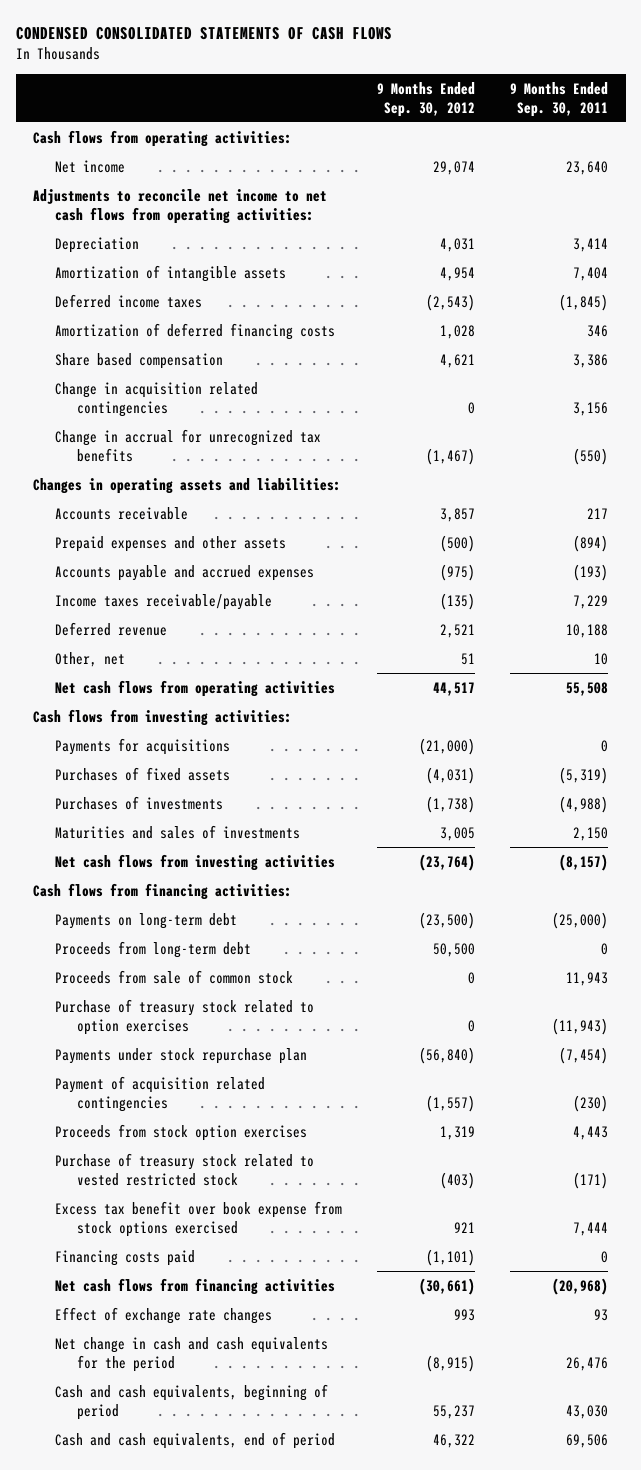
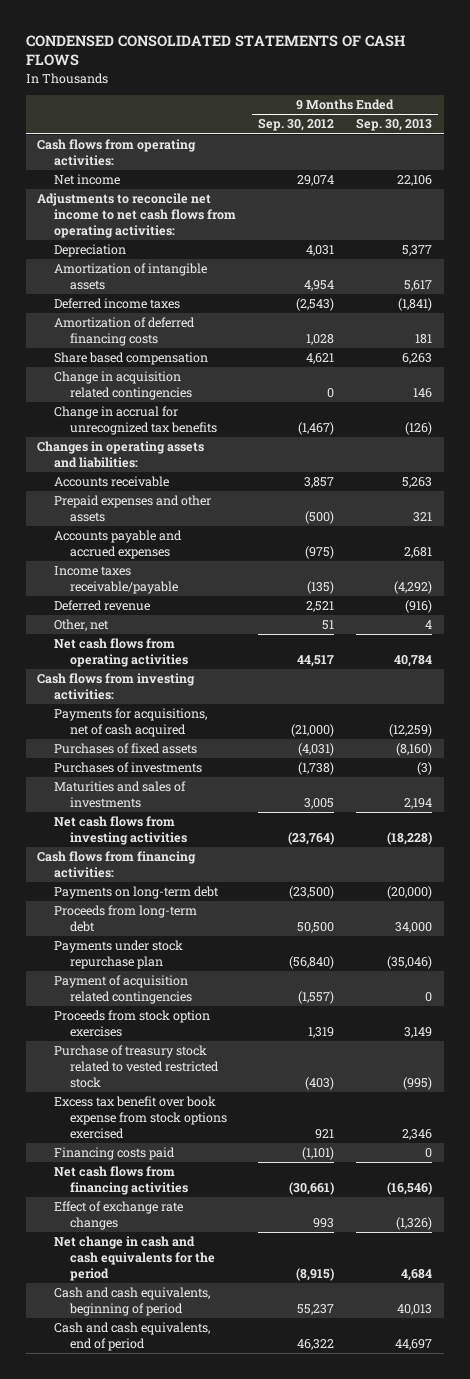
[510,81,609,117] 9 Months Ended Sep. 30, 2011 -> none
none -> [356,118,433,132] Sep. 30, 2013
[55,737,231,755] Payments for acquisitions -> [53,708,207,738] Payments for acquisitions, net of cash acquired
[55,969,294,984] Proceeds from sale of common stock -> none
[55,998,315,1035] Purchase of treasury stock related to option exercises -> none

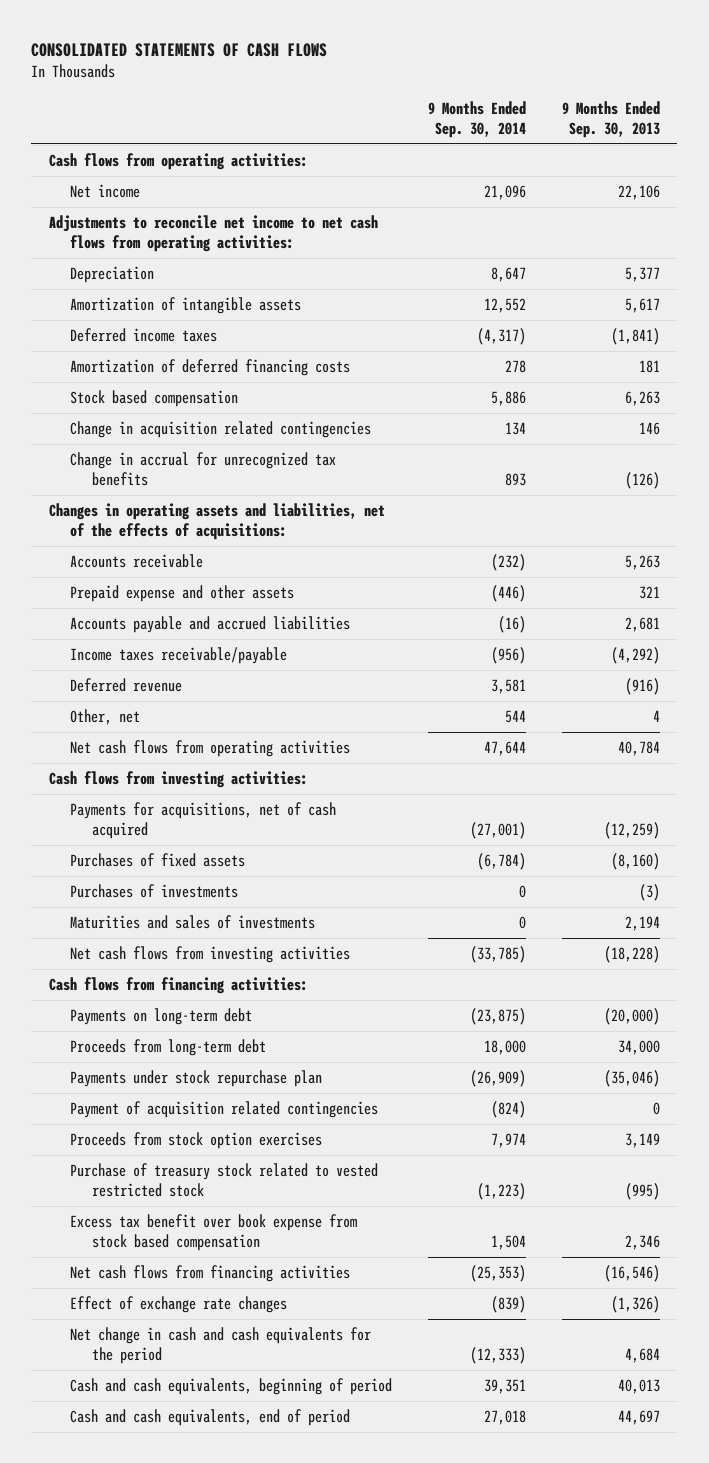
[26,34,406,67] CONDENSED CONSOLIDATED STATEMENTS OF CASH FLOWS -> [31,42,328,57] CONSOLIDATED STATEMENTS OF CASH FLOWS
[258,118,335,132] Sep. 30, 2012 -> none
none -> [428,101,527,138] 9 Months Ended Sep. 30, 2014
[53,352,208,366] Share based compensation -> [70,390,239,408] Stock based compensation
[37,441,205,469] Changes in operating assets and liabilities: -> [49,503,386,540] Changes in operating assets and liabilities, net of the effects of acquisitions:
[53,495,211,523] Prepaid expenses and other assets -> [70,585,295,603] Prepaid expense and other assets
[53,530,182,560] Accounts payable and accrued expenses -> [70,616,351,634] Accounts payable and accrued liabilities
[53,1147,175,1161] Financing costs paid -> none
[53,1096,227,1140] Excess tax benefit over book expense from stock options exercised -> [70,1214,358,1251] Excess tax benefit over book expense from stock based compensation

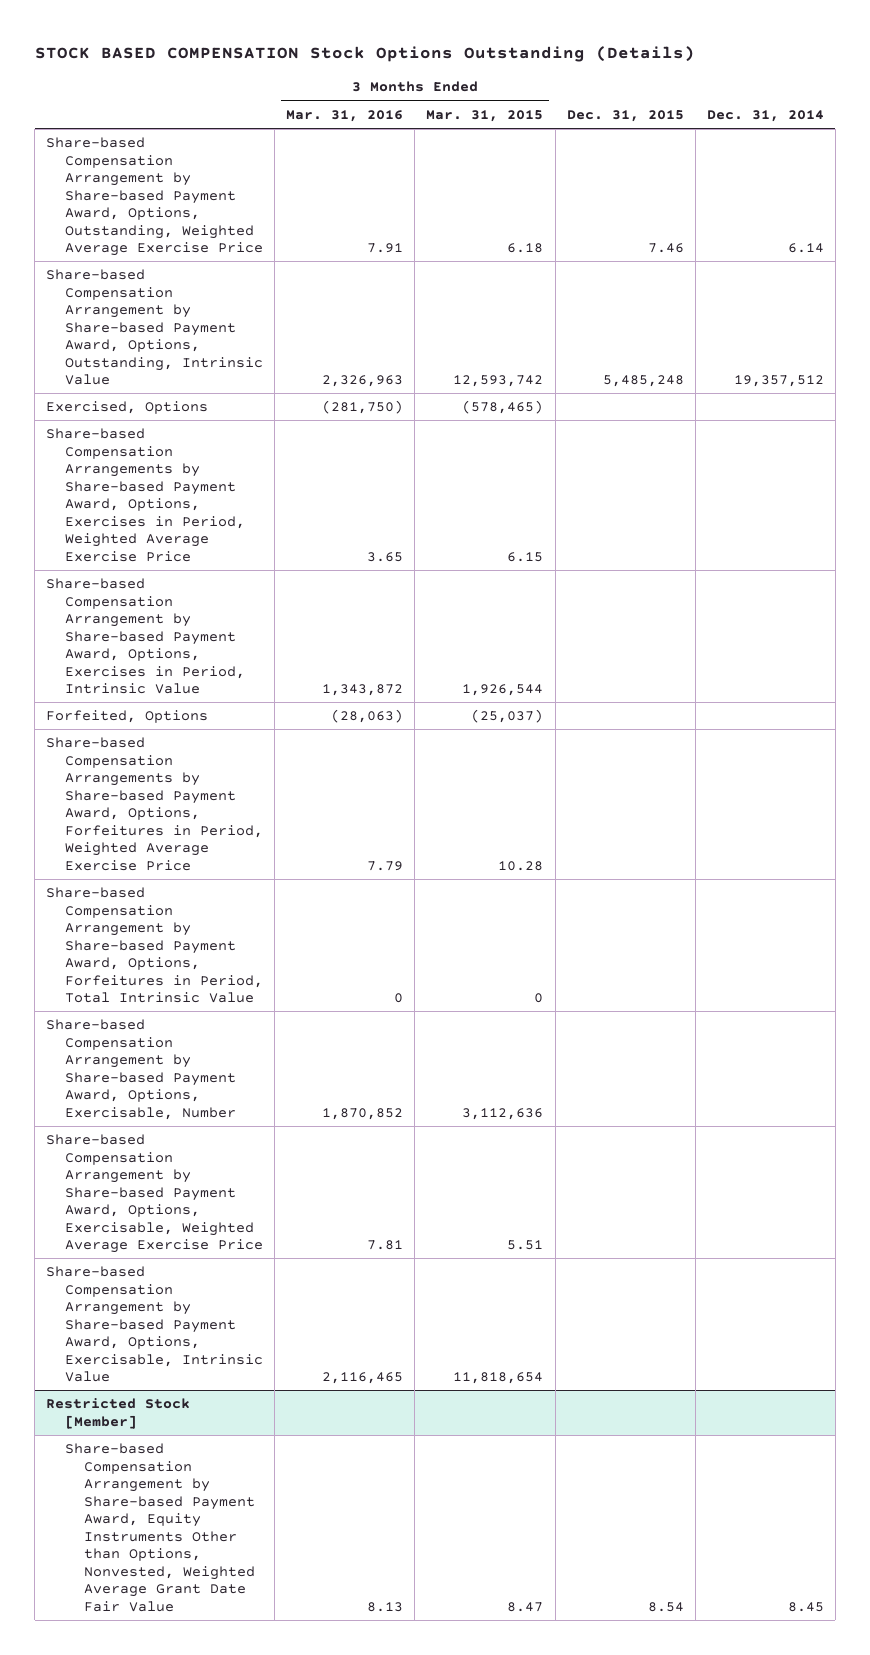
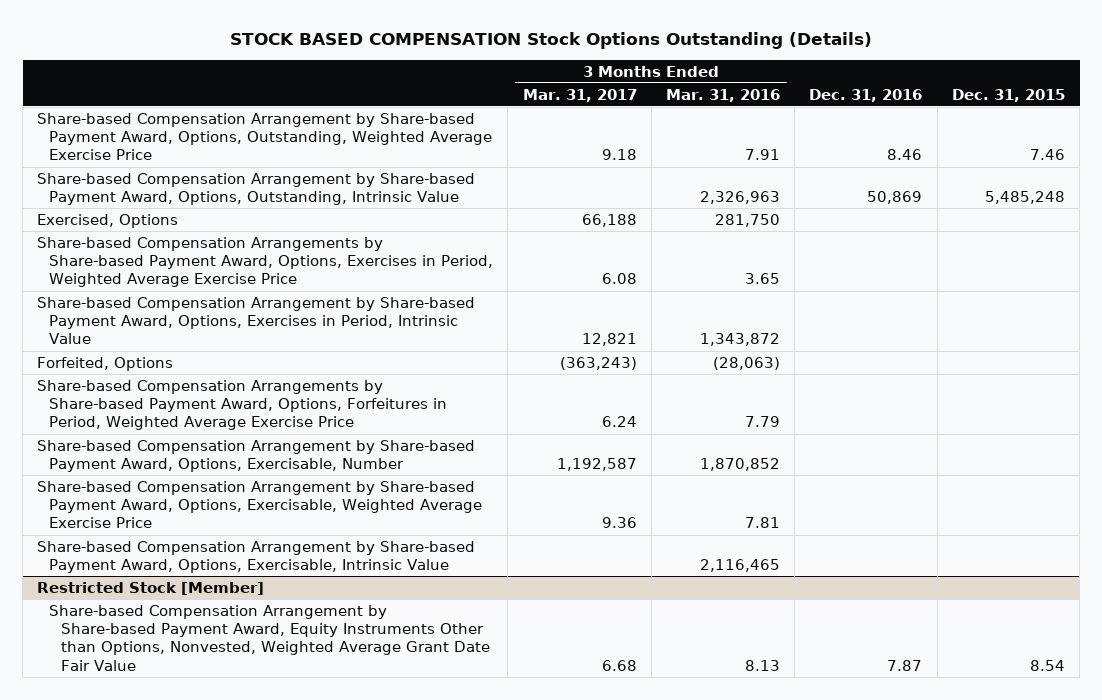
[426,109,544,122] Mar. 31, 2015 -> none
[706,109,824,122] Dec. 31, 2014 -> none
none -> [522,88,637,102] Mar. 31, 2017
none -> [809,88,923,102] Dec. 31, 2016
[322,400,404,415] (281,750) -> [715,213,781,227] 281,750
[46,887,264,1004] Share-based Compensation Arrangement by Share-based Payment Award, Options, Forfeitures in Period, Total Intrinsic Value -> none

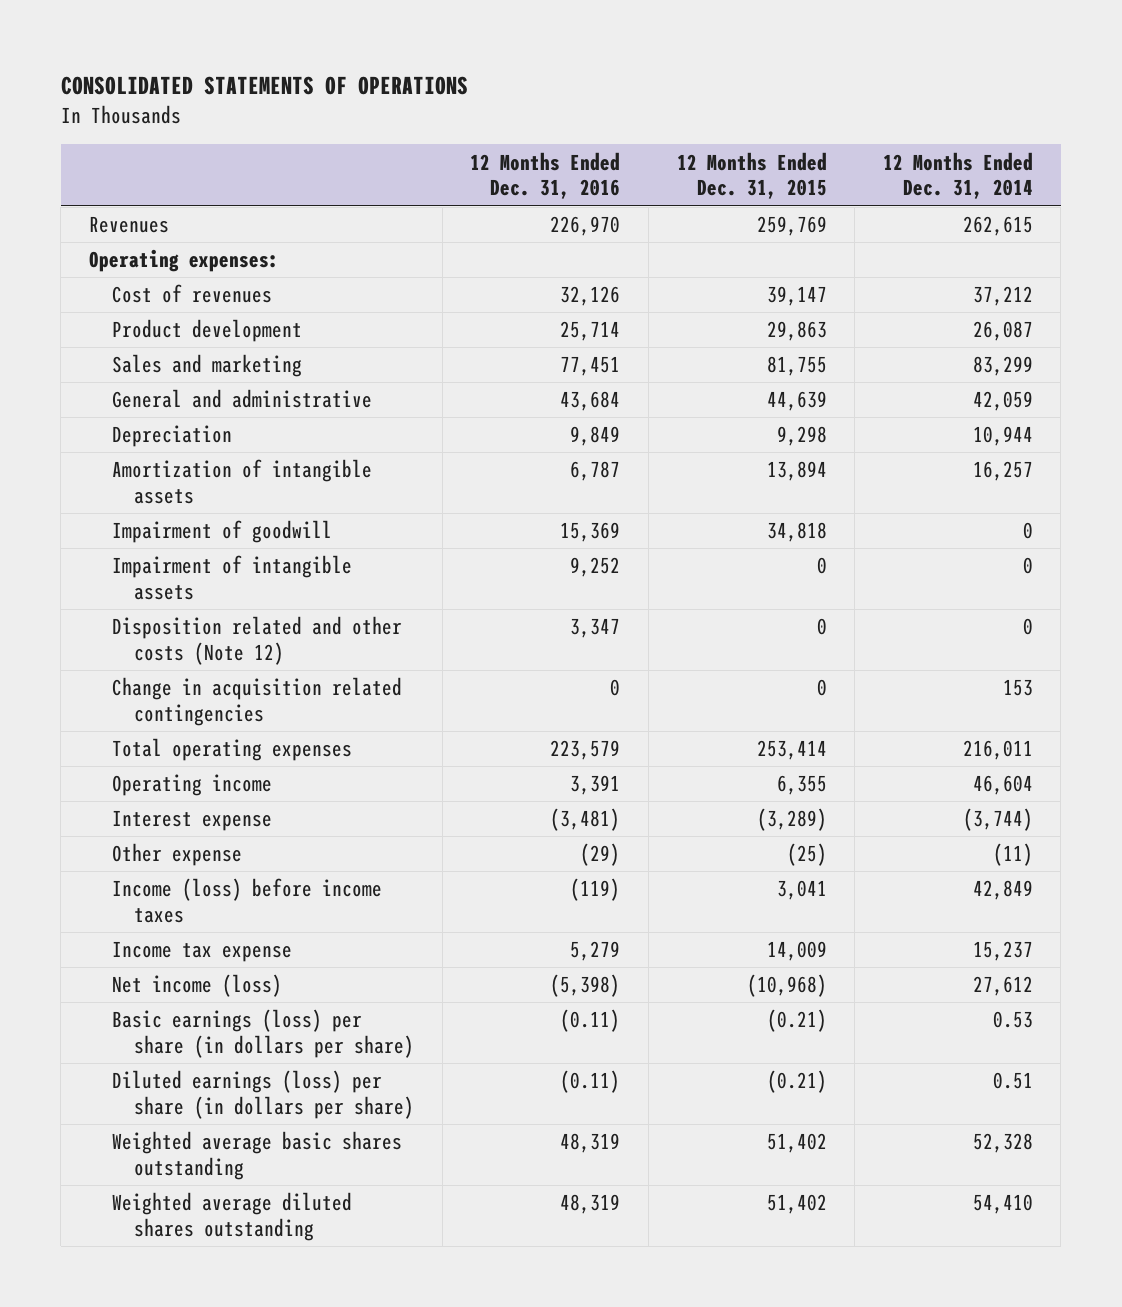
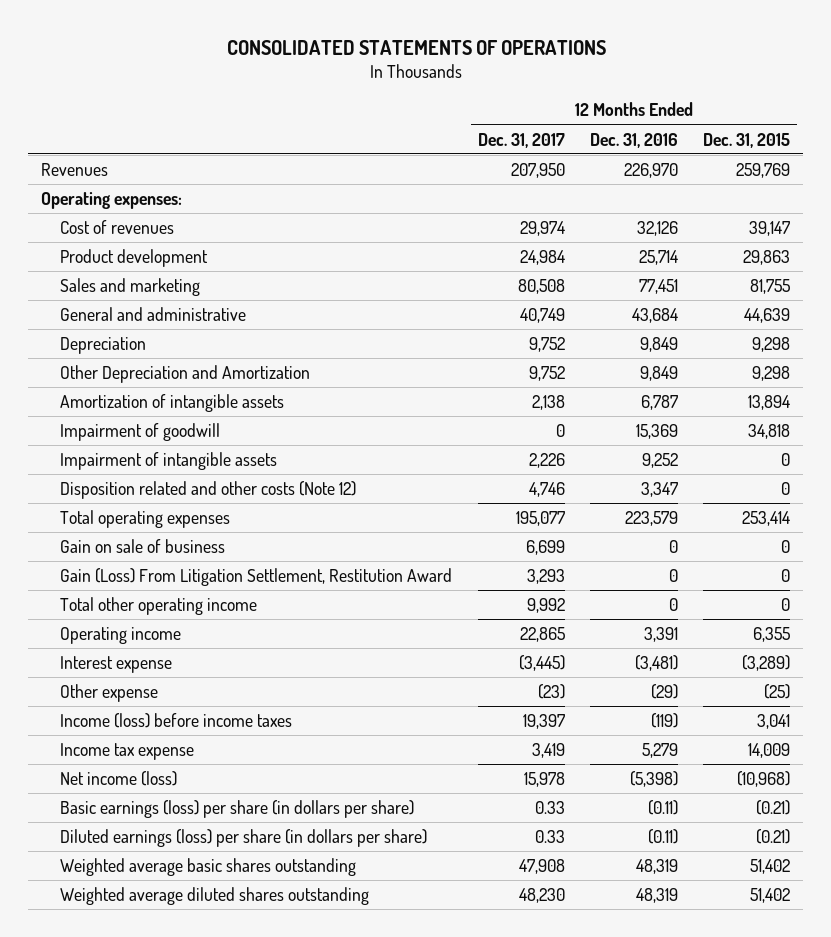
[882,151,1033,200] 12 Months Ended Dec. 31, 2014 -> none
none -> [477,132,565,148] Dec. 31, 2017
none -> [60,364,311,383] Other Depreciation and Amortization
[111,677,402,726] Change in acquisition related contingencies -> none
none -> [60,538,226,553] Gain on sale of business
none -> [60,567,453,586] Gain (Loss) From Litigation Settlement, Restitution Award
none -> [60,596,258,615] Total other operating income

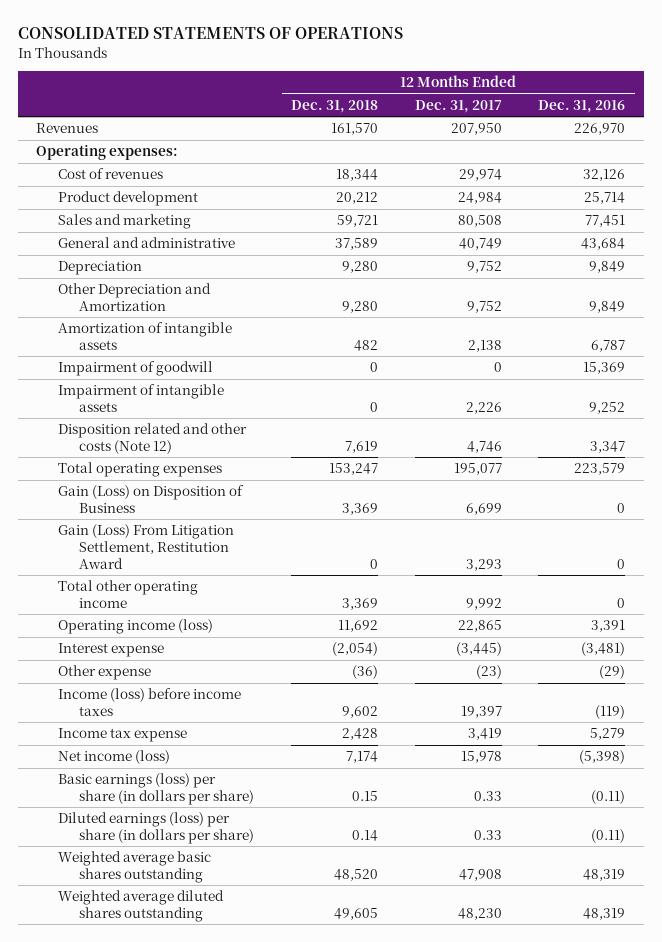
[703,132,791,148] Dec. 31, 2015 -> none
none -> [291,100,379,114] Dec. 31, 2018
[60,538,226,553] Gain on sale of business -> [57,485,244,514] Gain (Loss) on Disposition of Business
[60,626,182,644] Operating income -> [57,619,213,635] Operating income (loss)

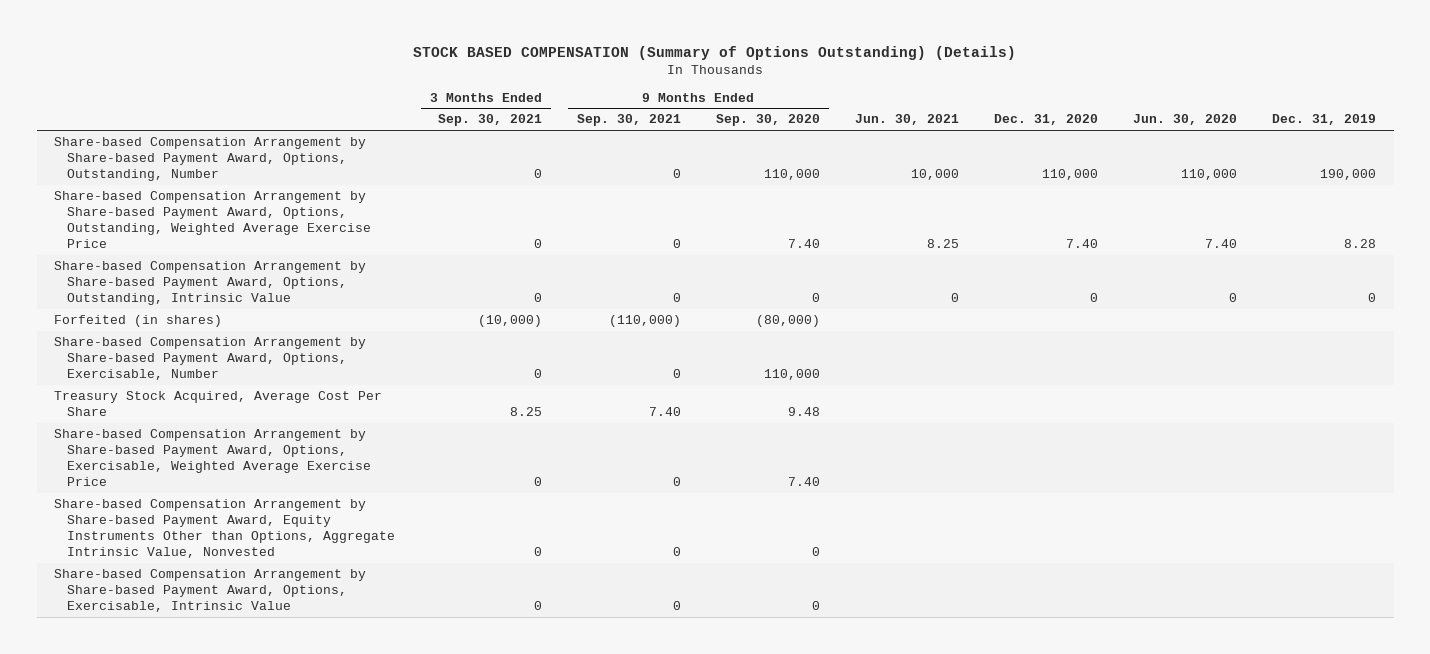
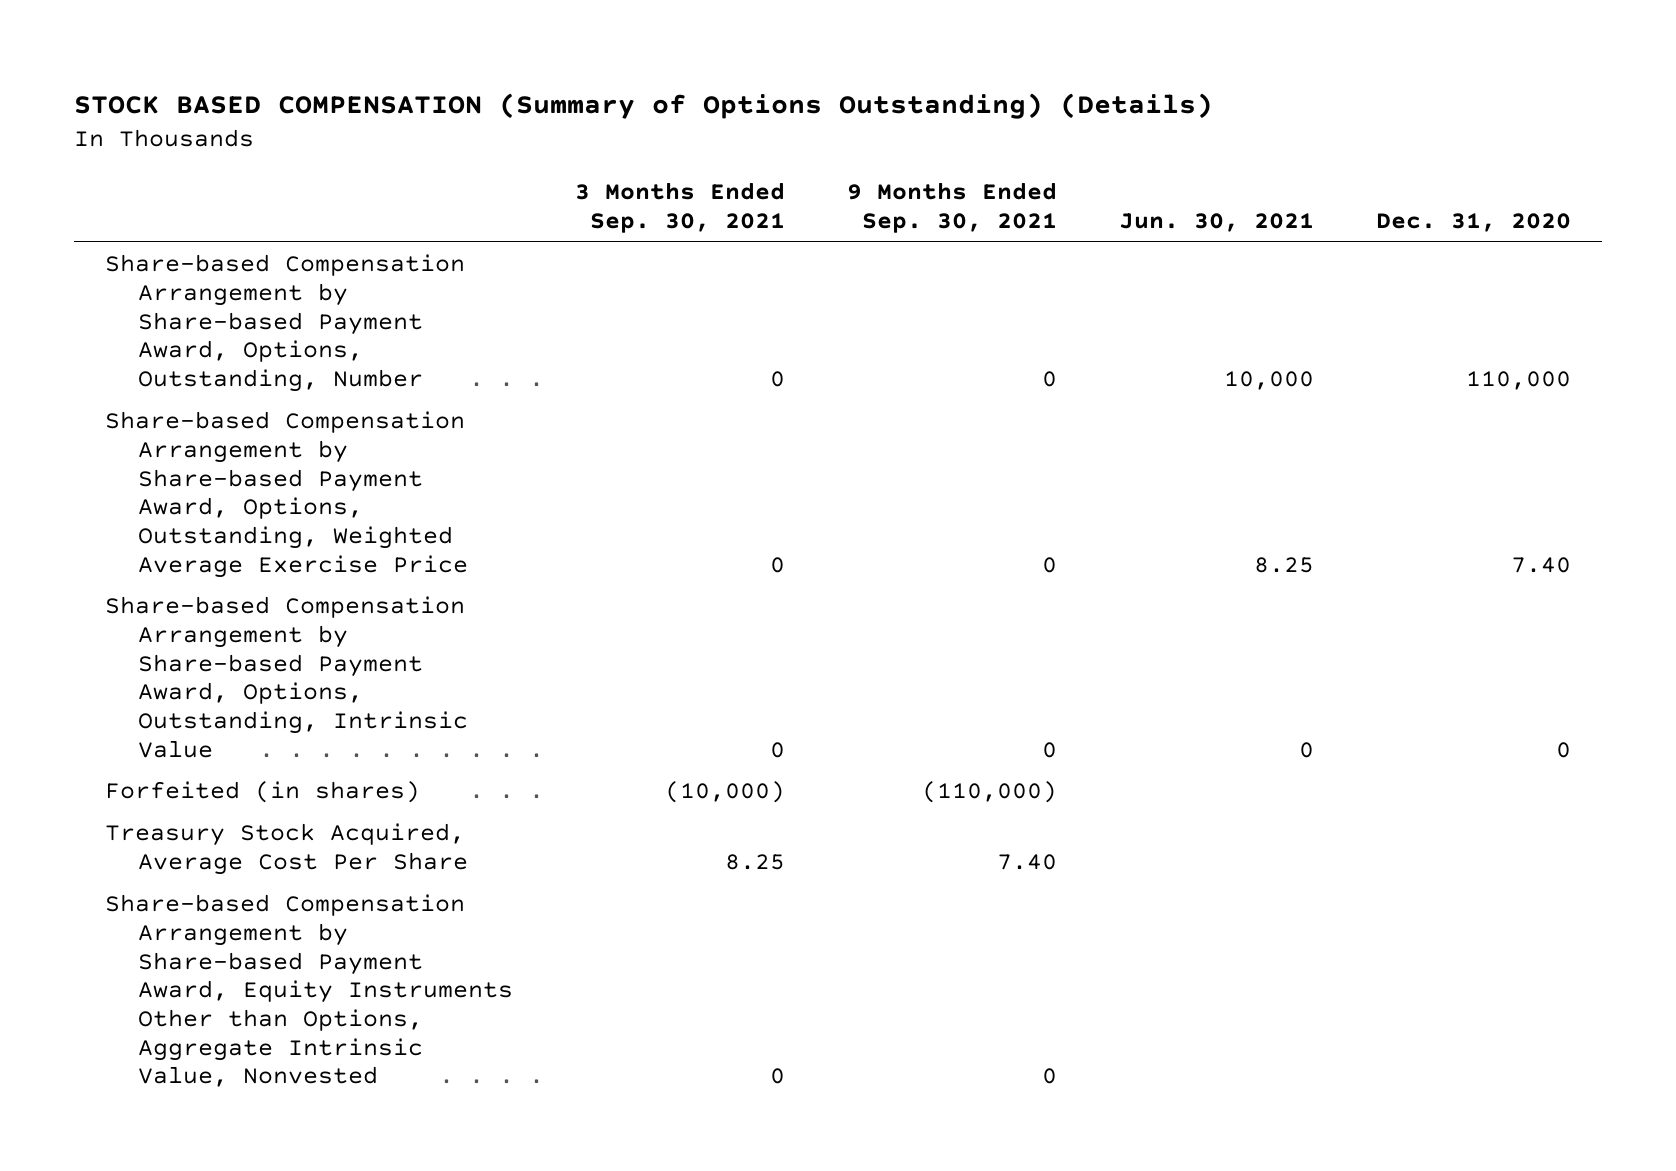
[715,114,820,127] Sep. 30, 2020 -> none
[1132,114,1237,126] Jun. 30, 2020 -> none
[1272,114,1377,126] Dec. 31, 2019 -> none
[54,337,367,380] Share-based Compensation Arrangement by Share-based Payment Award, Options, Exercisable, Number -> none
[54,429,371,486] Share-based Compensation Arrangement by Share-based Payment Award, Options, Exercisable, Weighted Average Exercise Price -> none
[54,569,367,612] Share-based Compensation Arrangement by Share-based Payment Award, Options, Exercisable, Intrinsic Value -> none

